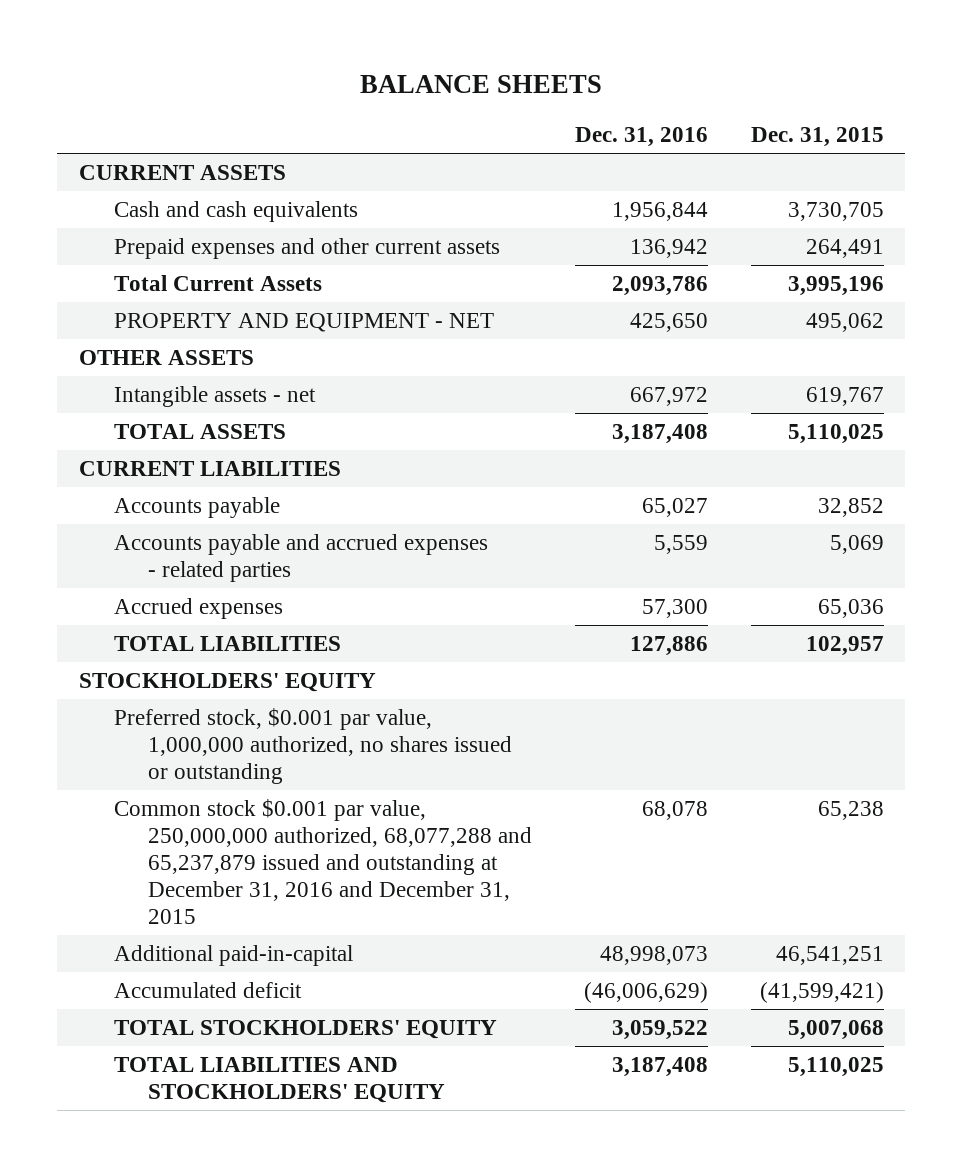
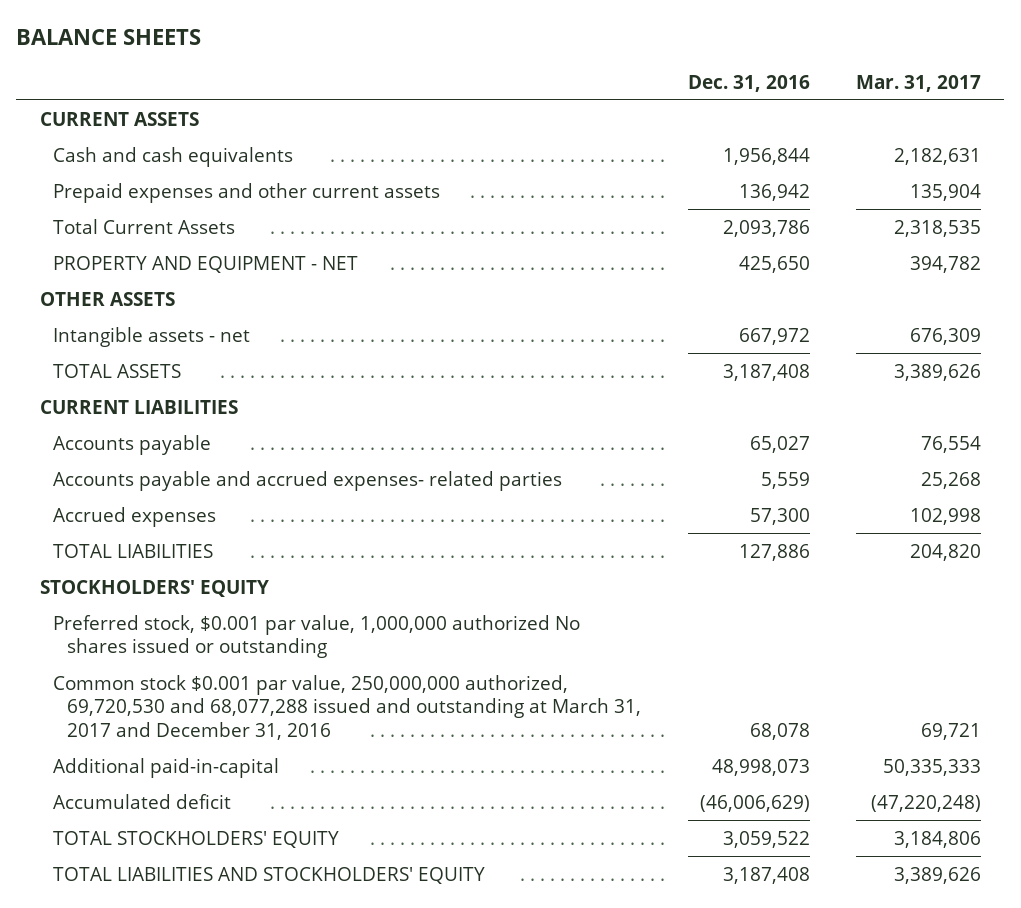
[751,127,885,148] Dec. 31, 2015 -> none
none -> [855,74,981,92] Mar. 31, 2017
[113,534,488,582] Accounts payable and accrued expenses - related parties -> [53,470,563,491] Accounts payable and accrued expenses- related parties
[113,708,513,784] Preferred stock, $0.001 par value, 1,000,000 authorized, no shares issued or outstanding -> [53,614,581,659] Preferred stock, $0.001 par value, 1,000,000 authorized No shares issued or outstanding
[113,799,533,924] Common stock $0.001 par value, 250,000,000 authorized, 68,077,288 and 65,237,879 issued and outstanding at December 31, 2016 and December 31, 2015 -> [53,674,642,740] Common stock $0.001 par value, 250,000,000 authorized, 69,720,530 and 68,077,288 issued and outstanding at March 31, 2017 and December 31, 2016

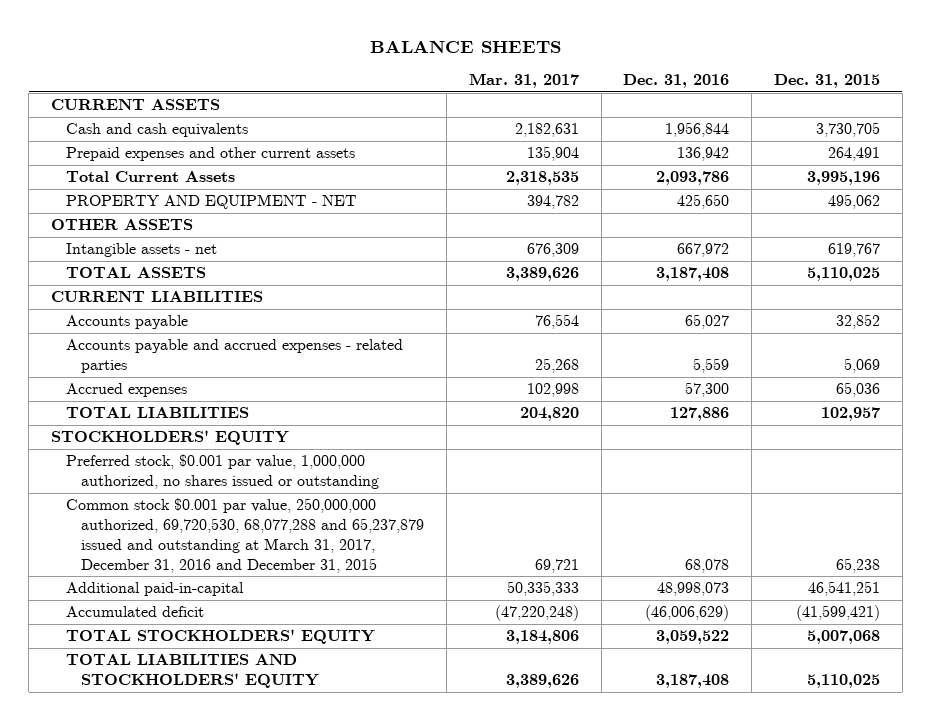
none -> [774,74,881,89] Dec. 31, 2015
[53,470,563,491] Accounts payable and accrued expenses- related parties -> [66,339,404,374] Accounts payable and accrued expenses - related parties
[53,614,581,659] Preferred stock, $0.001 par value, 1,000,000 authorized No shares issued or outstanding -> [66,454,380,490] Preferred stock, $0.001 par value, 1,000,000 authorized, no shares issued or outstanding
[53,674,642,740] Common stock $0.001 par value, 250,000,000 authorized, 69,720,530 and 68,077,288 issued and outstanding at March 31, 2017 and December 31, 2016 -> [66,498,425,573] Common stock $0.001 par value, 250,000,000 authorized, 69,720,530, 68,077,288 and 65,237,879 issued and outstanding at March 31, 2017, December 31, 2016 and December 31, 2015

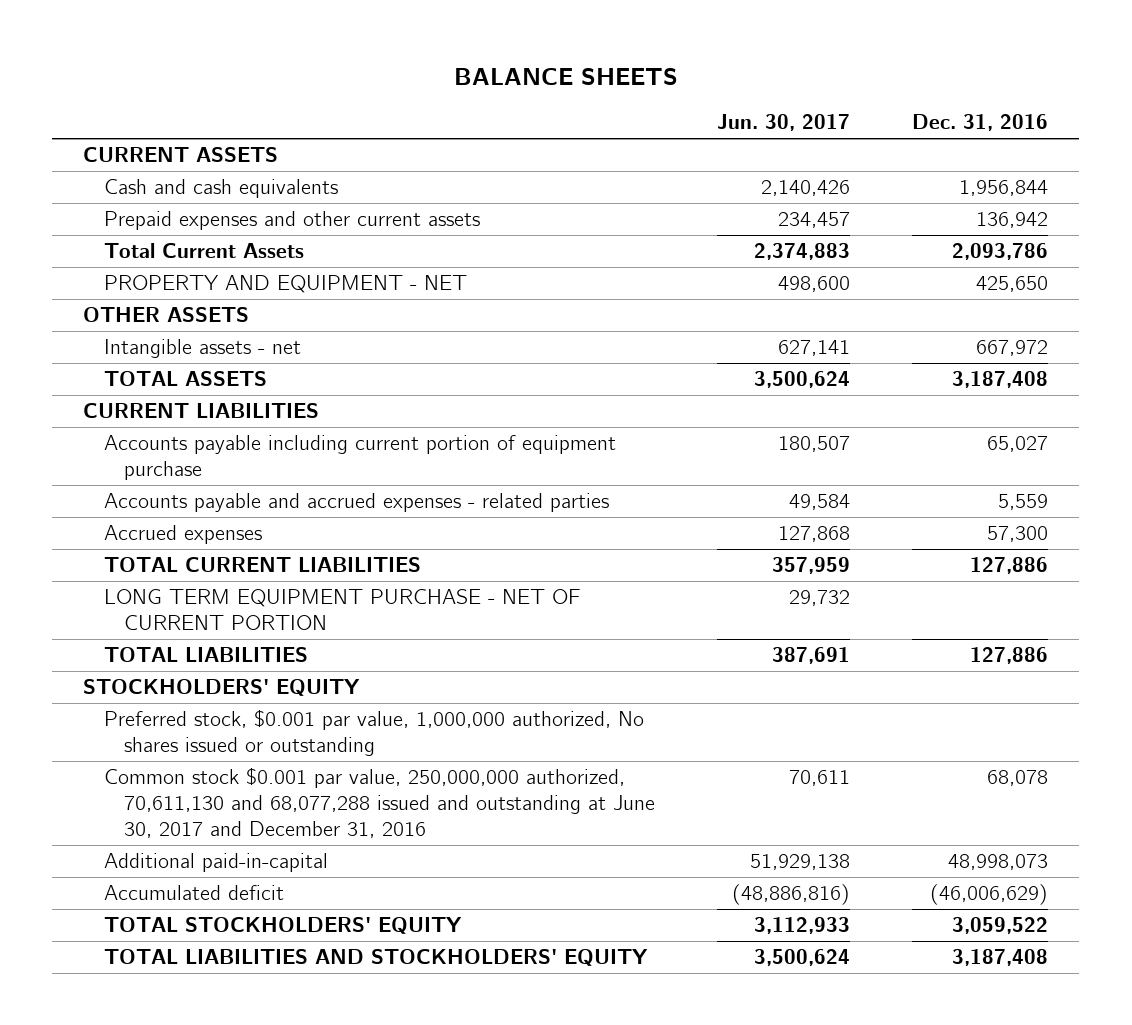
[468,73,579,89] Mar. 31, 2017 -> none
[774,74,881,89] Dec. 31, 2015 -> none
none -> [717,114,851,132] Jun. 30, 2017
[66,315,189,330] Accounts payable -> [103,435,616,481] Accounts payable including current portion of equipment purchase
none -> [103,557,421,573] TOTAL CURRENT LIABILITIES
none -> [103,589,581,631] LONG TERM EQUIPMENT PURCHASE - NET OF CURRENT PORTION
[66,454,380,490] Preferred stock, $0.001 par value, 1,000,000 authorized, no shares issued or outstanding -> [103,709,644,757] Preferred stock, $0.001 par value, 1,000,000 authorized, No shares issued or outstanding
[66,498,425,573] Common stock $0.001 par value, 250,000,000 authorized, 69,720,530, 68,077,288 and 65,237,879 issued and outstanding at March 31, 2017, December 31, 2016 and December 31, 2015 -> [103,767,656,839] Common stock $0.001 par value, 250,000,000 authorized, 70,611,130 and 68,077,288 issued and outstanding at June 30, 2017 and December 31, 2016

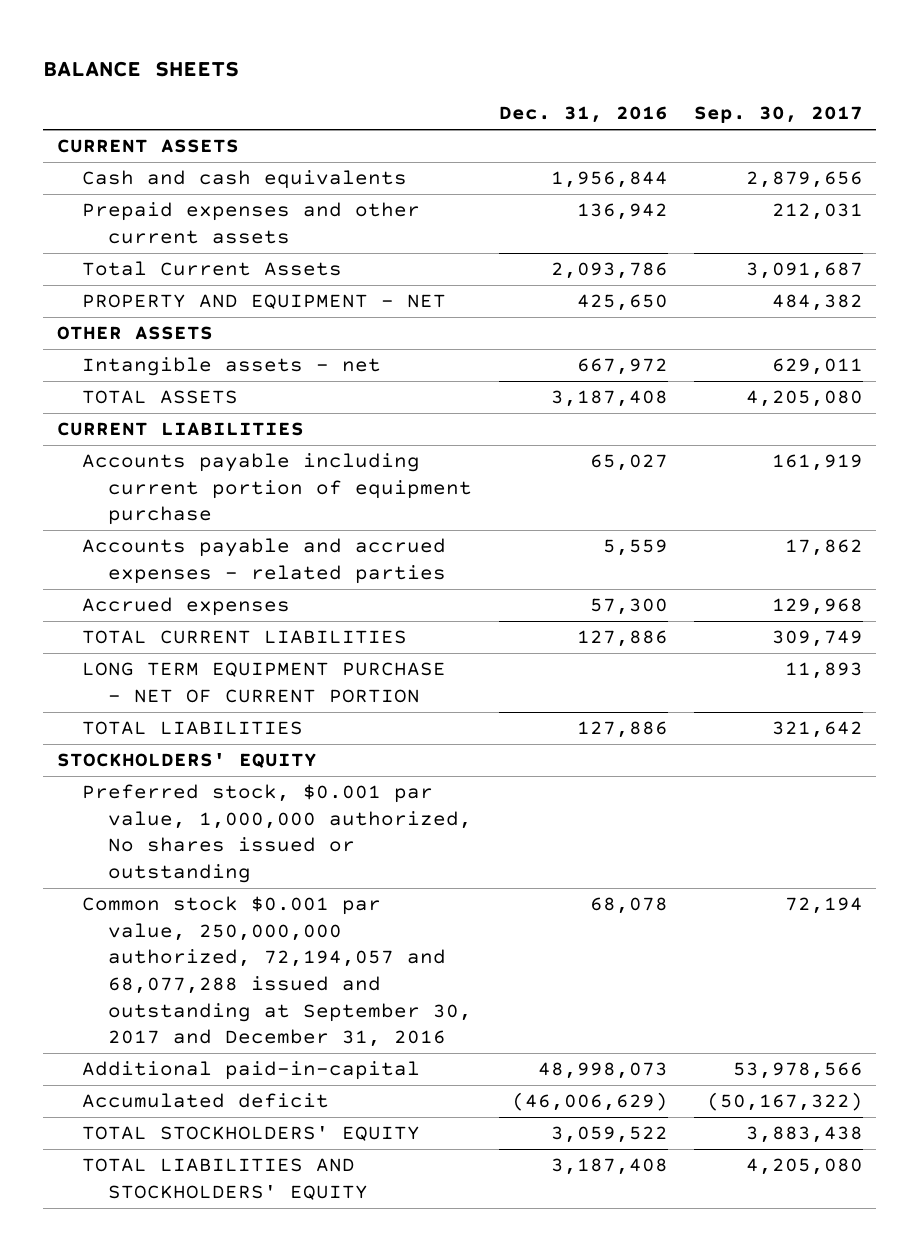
[717,114,851,132] Jun. 30, 2017 -> none
none -> [694,106,864,124] Sep. 30, 2017
[103,767,656,839] Common stock $0.001 par value, 250,000,000 authorized, 70,611,130 and 68,077,288 issued and outstanding at June 30, 2017 and December 31, 2016 -> [82,896,472,1048] Common stock $0.001 par value, 250,000,000 authorized, 72,194,057 and 68,077,288 issued and outstanding at September 30, 2017 and December 31, 2016

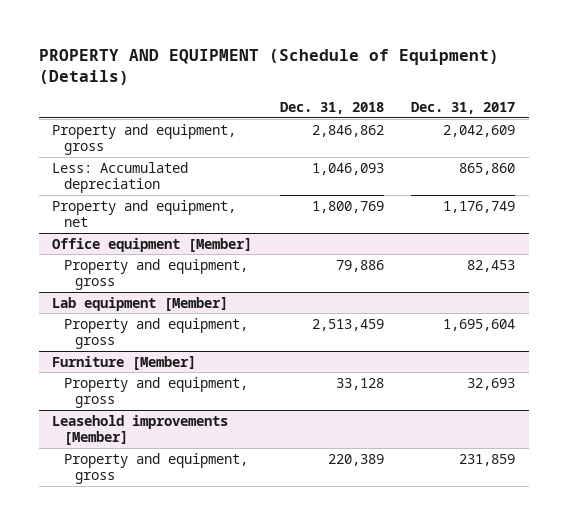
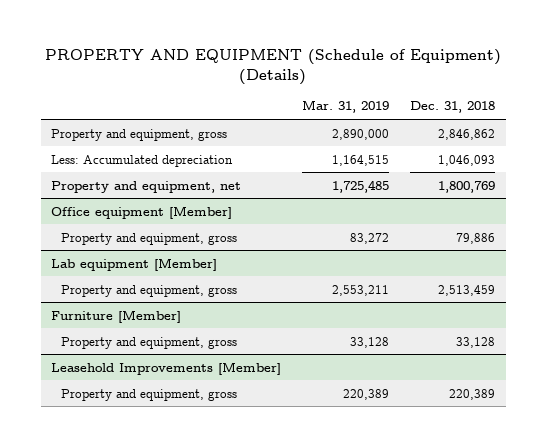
[411,102,516,115] Dec. 31, 2017 -> none
none -> [302,100,390,114] Mar. 31, 2019
[52,414,229,446] Leasehold improvements [Member] -> [51,361,282,375] Leasehold Improvements [Member]

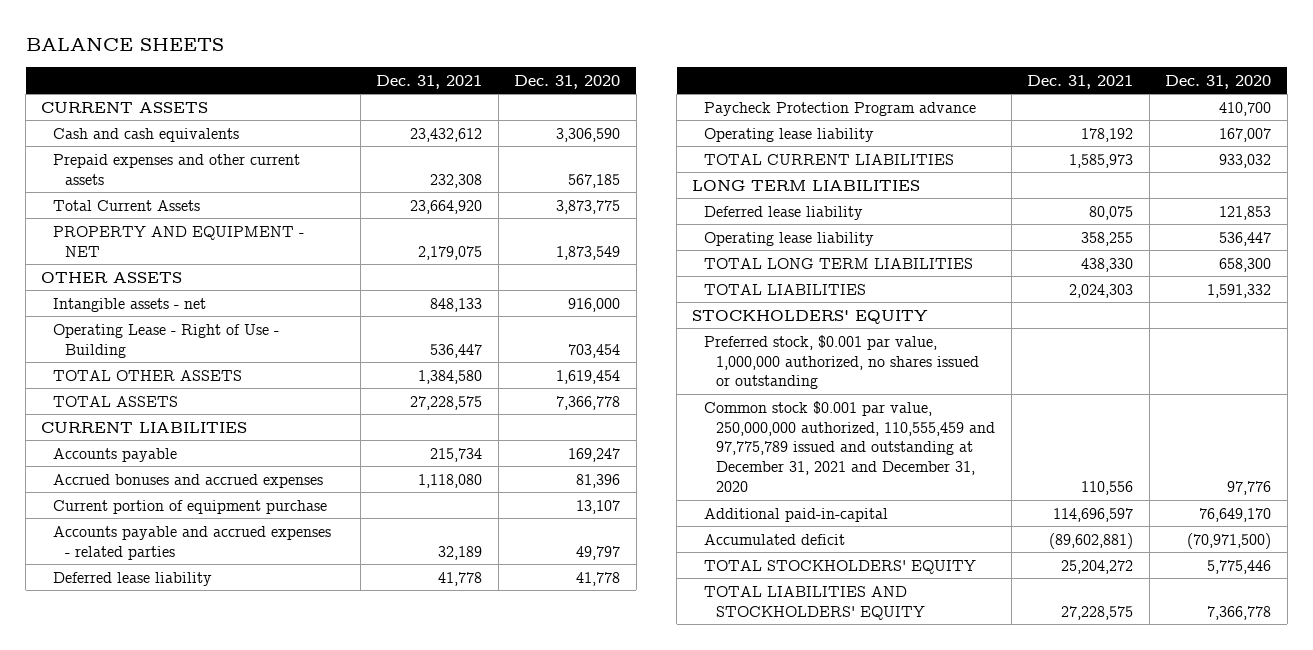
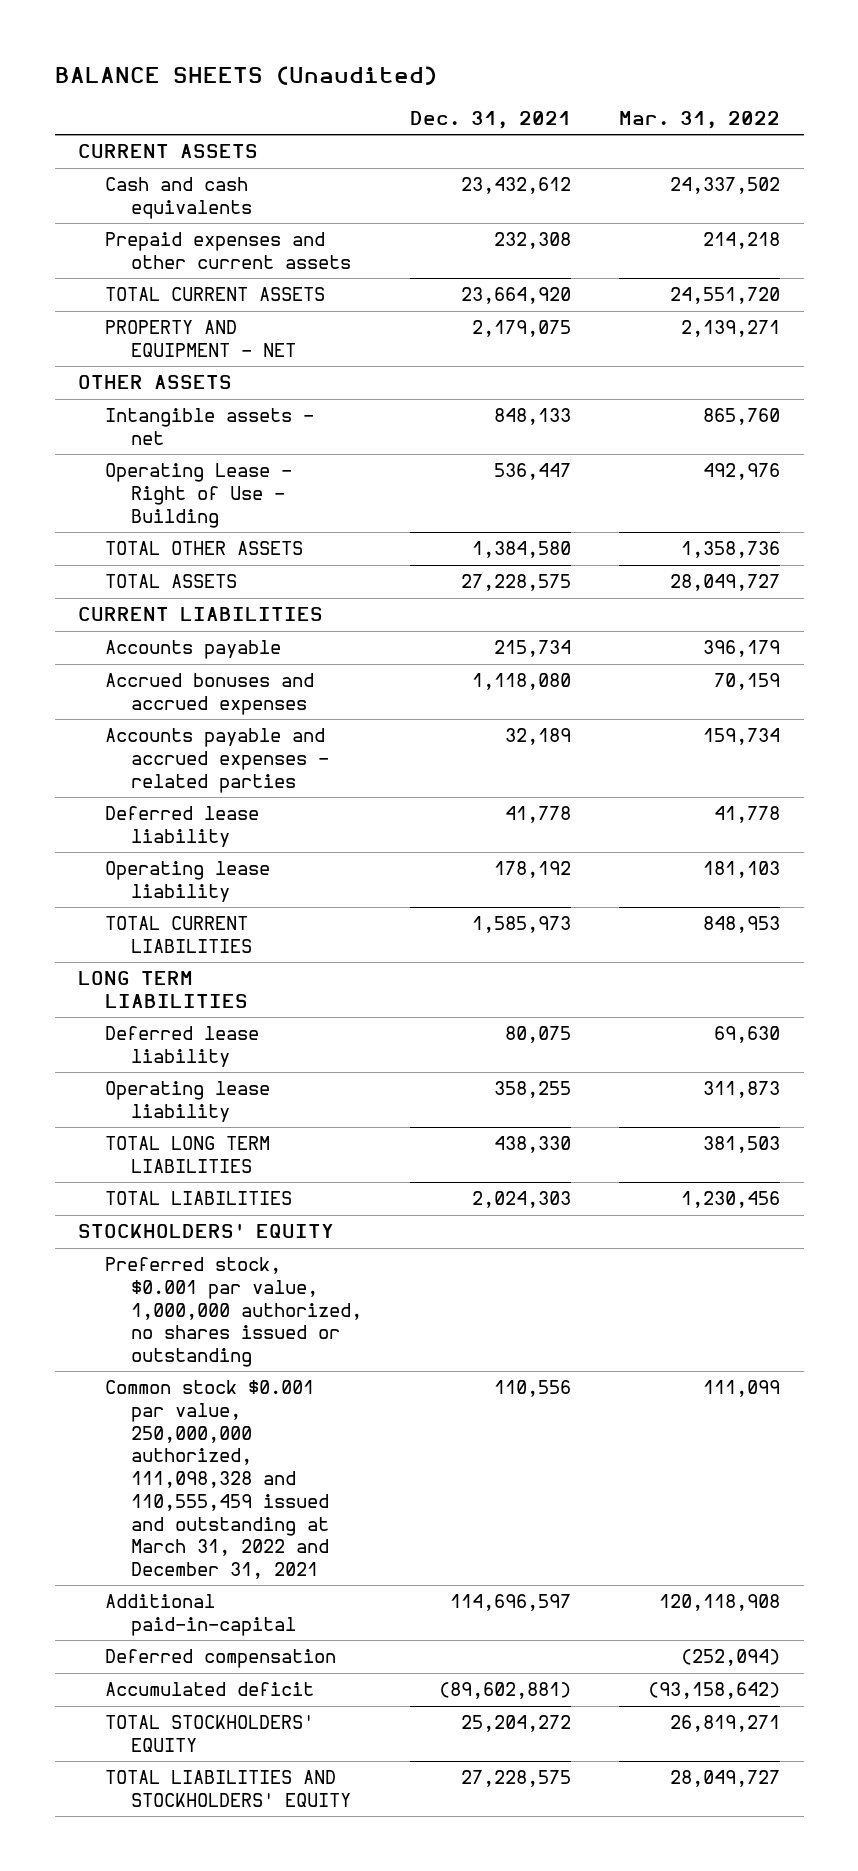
[25,37,224,51] BALANCE SHEETS -> [54,66,437,86] BALANCE SHEETS (Unaudited)
[514,74,621,89] Dec. 31, 2020 -> none
none -> [618,111,780,130] Mar. 31, 2022
[53,199,201,211] Total Current Assets -> [104,287,325,302] TOTAL CURRENT ASSETS
[53,499,328,514] Current portion of equipment purchase -> none
[704,101,977,116] Paycheck Protection Program advance -> none
[704,400,996,493] Common stock $0.001 par value, 250,000,000 authorized, 110,555,459 and 97,775,789 issued and outstanding at December 31, 2021 and December 31, 2020 -> [104,1380,330,1580] Common stock $0.001 par value, 250,000,000 authorized, 111,098,328 and 110,555,459 issued and outstanding at March 31, 2022 and December 31, 2021
none -> [104,1649,336,1669] Deferred compensation

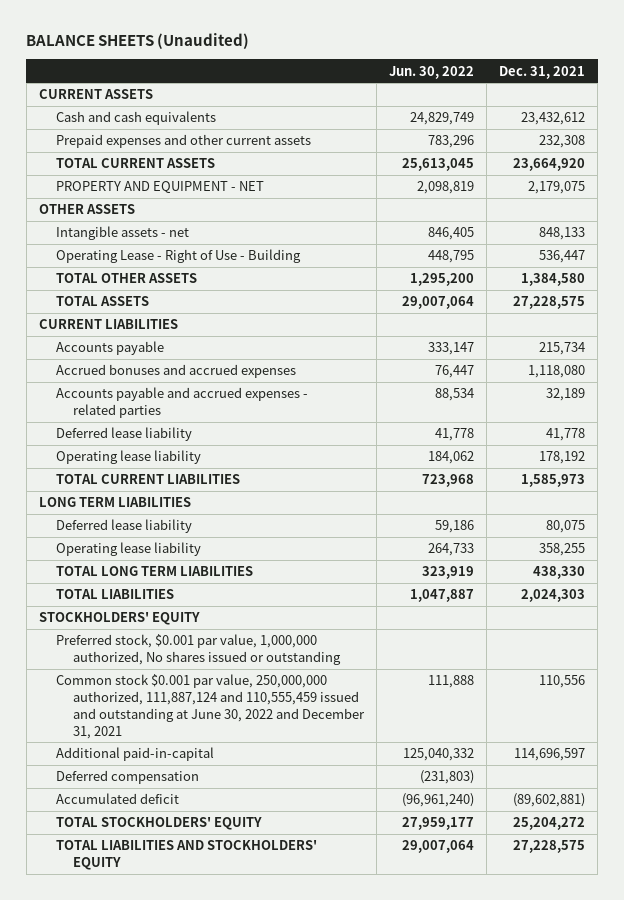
[618,111,780,130] Mar. 31, 2022 -> none
none -> [389,65,475,79] Jun. 30, 2022
[104,1257,363,1368] Preferred stock, $0.001 par value, 1,000,000 authorized, no shares issued or outstanding -> [56,634,342,666] Preferred stock, $0.001 par value, 1,000,000 authorized, No shares issued or outstanding
[104,1380,330,1580] Common stock $0.001 par value, 250,000,000 authorized, 111,098,328 and 110,555,459 issued and outstanding at March 31, 2022 and December 31, 2021 -> [56,674,366,739] Common stock $0.001 par value, 250,000,000 authorized, 111,887,124 and 110,555,459 issued and outstanding at June 30, 2022 and December 31, 2021

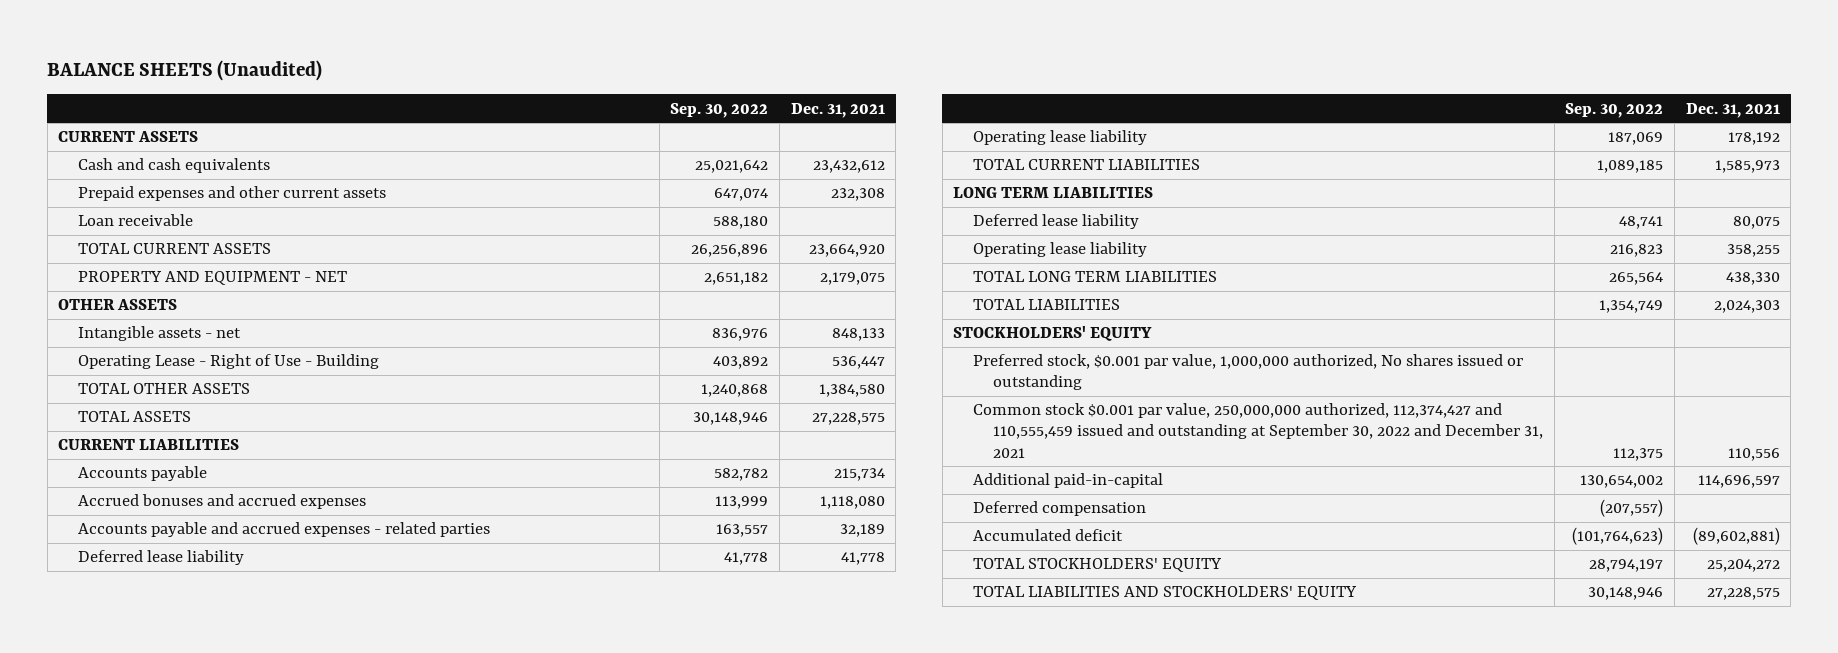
[389,65,475,79] Jun. 30, 2022 -> none
none -> [670,102,769,118] Sep. 30, 2022
none -> [78,214,194,227] Loan receivable
[56,674,366,739] Common stock $0.001 par value, 250,000,000 authorized, 111,887,124 and 110,555,459 issued and outstanding at June 30, 2022 and December 31, 2021 -> [973,403,1543,458] Common stock $0.001 par value, 250,000,000 authorized, 112,374,427 and 110,555,459 issued and outstanding at September 30, 2022 and December 31, 2021

